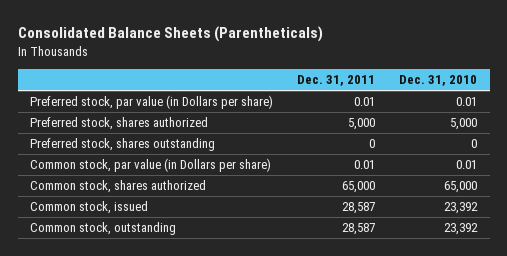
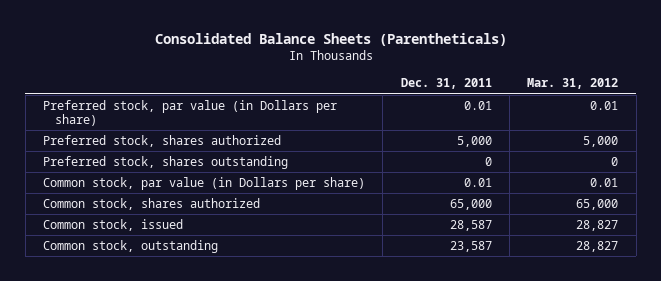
[399,75,478,87] Dec. 31, 2010 -> none
none -> [527,78,619,90] Mar. 31, 2012
[342,223,376,236] 28,587 -> [449,240,492,252] 23,587

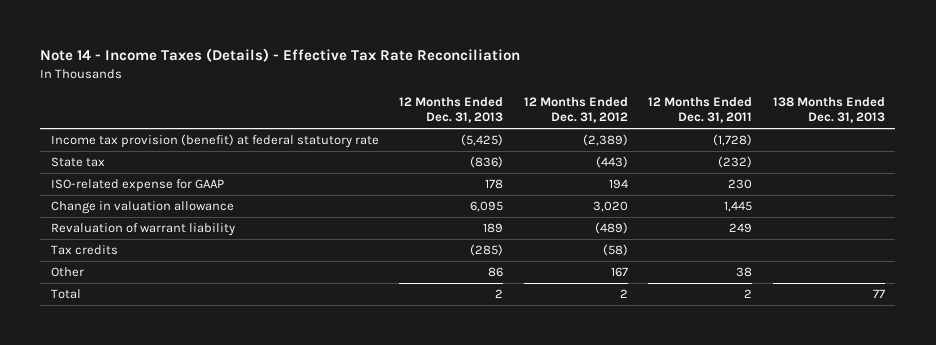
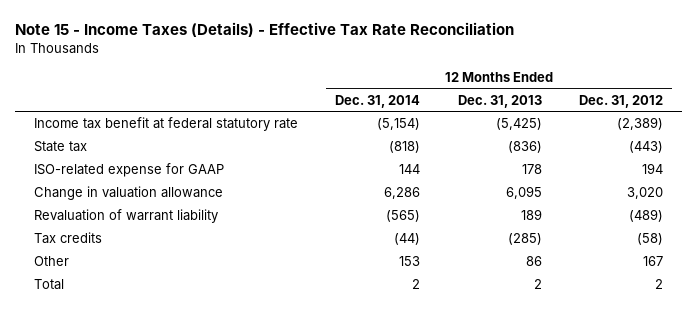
[40,48,521,63] Note 14 - Income Taxes (Details) - Effective Tax Rate Reconciliation -> [15,22,515,38] Note 15 - Income Taxes (Details) - Effective Tax Rate Reconciliation
[648,96,753,124] 12 Months Ended Dec. 31, 2011 -> none
[772,96,885,124] 138 Months Ended Dec. 31, 2013 -> none
none -> [335,94,421,108] Dec. 31, 2014
[50,134,379,149] Income tax provision (benefit) at federal statutory rate -> [33,117,298,132] Income tax benefit at federal statutory rate

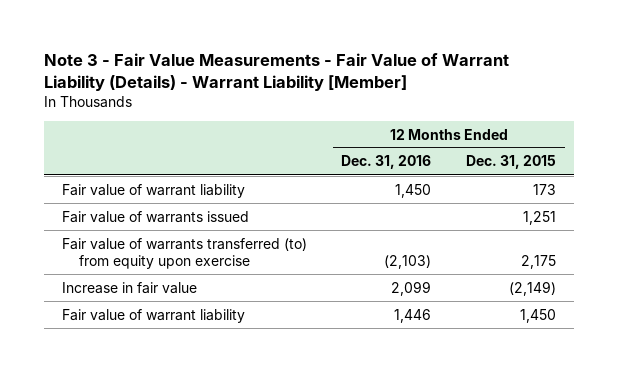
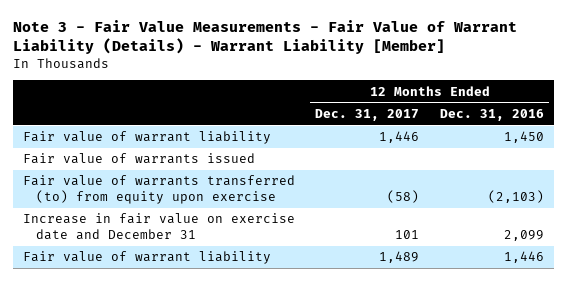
[466,155,557,170] Dec. 31, 2015 -> none
none -> [315,108,420,121] Dec. 31, 2017
[61,281,197,294] Increase in fair value -> [23,213,296,241] Increase in fair value on exercise date and December 31

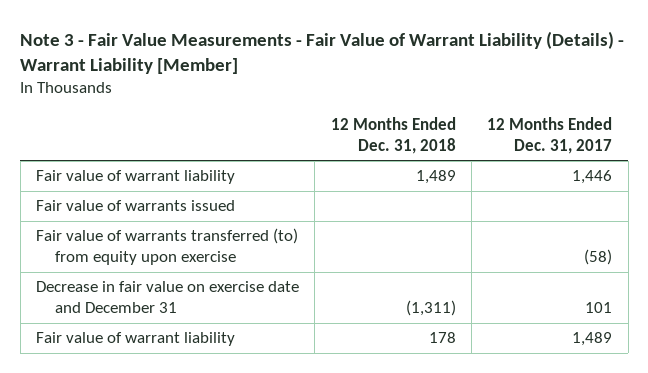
[439,108,544,121] Dec. 31, 2016 -> none
none -> [330,116,456,154] 12 Months Ended Dec. 31, 2018
[23,213,296,241] Increase in fair value on exercise date and December 31 -> [36,281,300,314] Decrease in fair value on exercise date and December 31

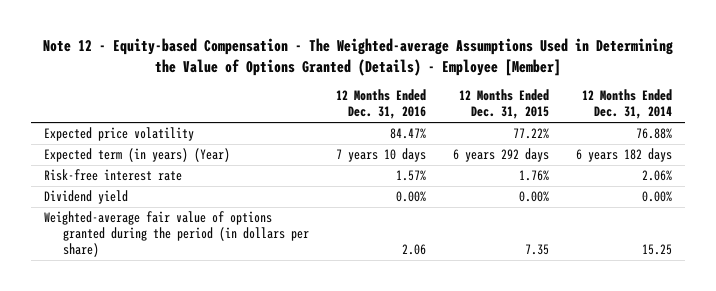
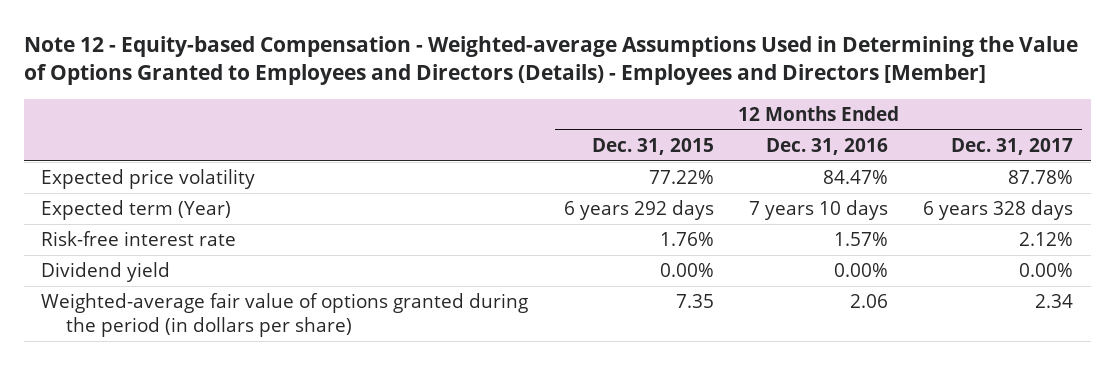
[42,38,673,77] Note 12 - Equity-based Compensation - The Weighted-average Assumptions Used in Determining the Value of Options Granted (Details) - Employee [Member] -> [23,36,1078,86] Note 12 - Equity-based Compensation - Weighted-average Assumptions Used in Determining the Value of Options Granted to Employees and Directors (Details) - Employees and Directors [Member]
[581,89,672,120] 12 Months Ended Dec. 31, 2014 -> none
none -> [951,137,1074,155] Dec. 31, 2017
[44,148,231,163] Expected term (in years) (Year) -> [41,199,232,220] Expected term (Year)

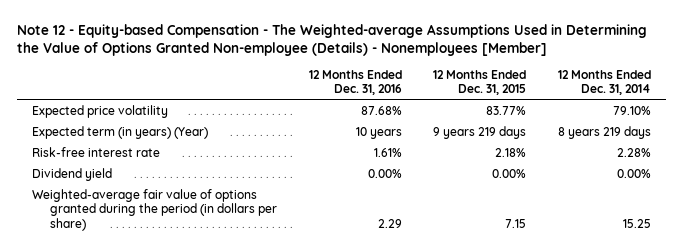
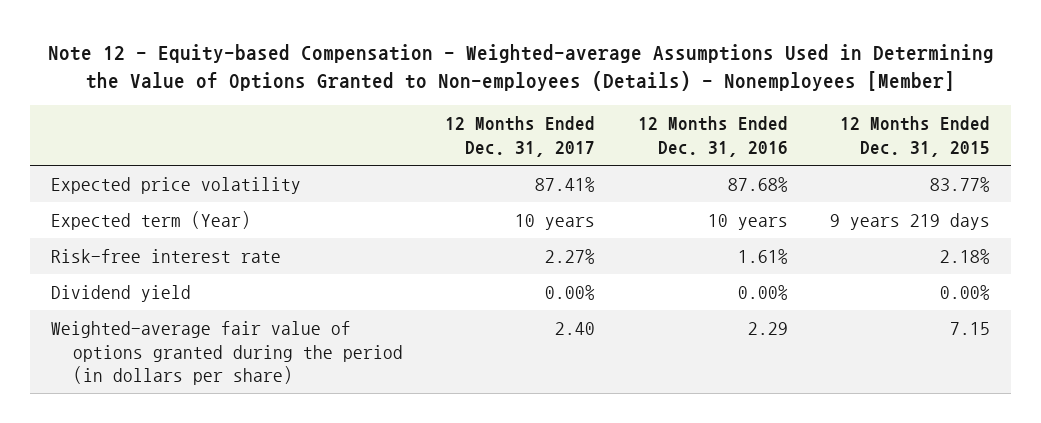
[16,23,647,57] Note 12 - Equity-based Compensation - The Weighted-average Assumptions Used in Determining the Value of Options Granted Non-employee (Details) - Nonemployees [Member] -> [47,43,994,92] Note 12 - Equity-based Compensation - Weighted-average Assumptions Used in Determining the Value of Options Granted to Non-employees (Details) - Nonemployees [Member]
[557,70,651,96] 12 Months Ended Dec. 31, 2014 -> none
none -> [445,116,596,157] 12 Months Ended Dec. 31, 2017
[32,126,209,140] Expected term (in years) (Year) -> [51,210,252,230] Expected term (Year)

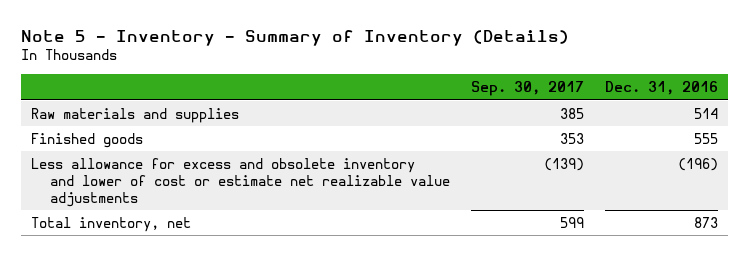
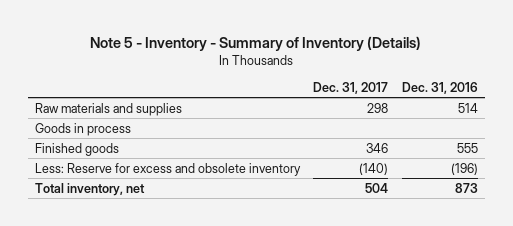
[470,81,584,97] Sep. 30, 2017 -> none
none -> [313,81,389,94] Dec. 31, 2017
none -> [34,122,131,136] Goods in process
[31,157,451,207] Less allowance for excess and obsolete inventory and lower of cost or estimate net realizable value adjustments -> [34,162,301,176] Less: Reserve for excess and obsolete inventory

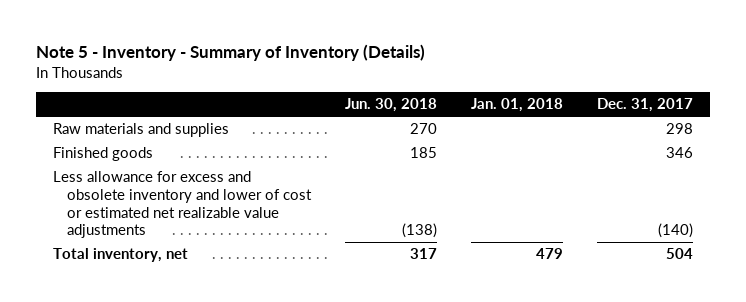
[402,81,479,94] Dec. 31, 2016 -> none
none -> [345,98,438,113] Jun. 30, 2018
none -> [471,98,564,113] Jan. 01, 2018
[34,122,131,136] Goods in process -> none
[34,162,301,176] Less: Reserve for excess and obsolete inventory -> [52,171,312,239] Less allowance for excess and obsolete inventory and lower of cost or estimated net realizable value adjustments

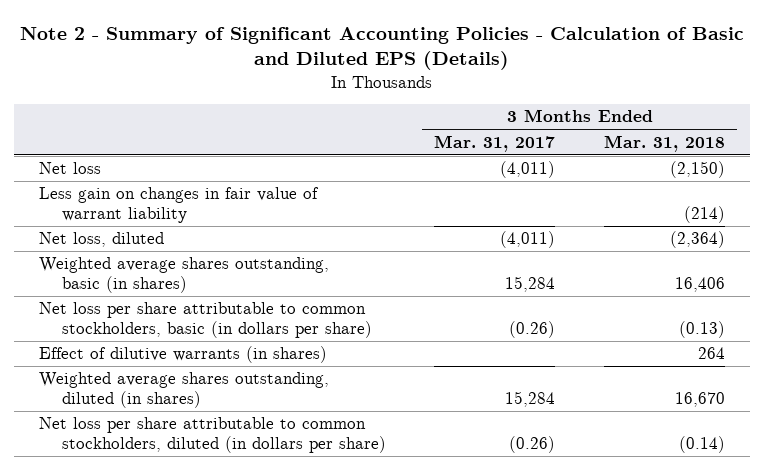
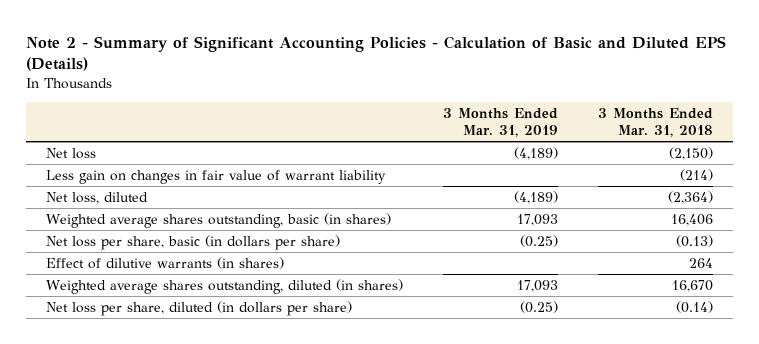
[434,134,556,152] Mar. 31, 2017 -> none
none -> [443,107,559,137] 3 Months Ended Mar. 31, 2019
[38,302,372,338] Net loss per share attributable to common stockholders, basic (in dollars per share) -> [46,234,341,250] Net loss per share, basic (in dollars per share)
[38,417,386,453] Net loss per share attributable to common stockholders, diluted (in dollars per share) -> [46,300,353,316] Net loss per share, diluted (in dollars per share)

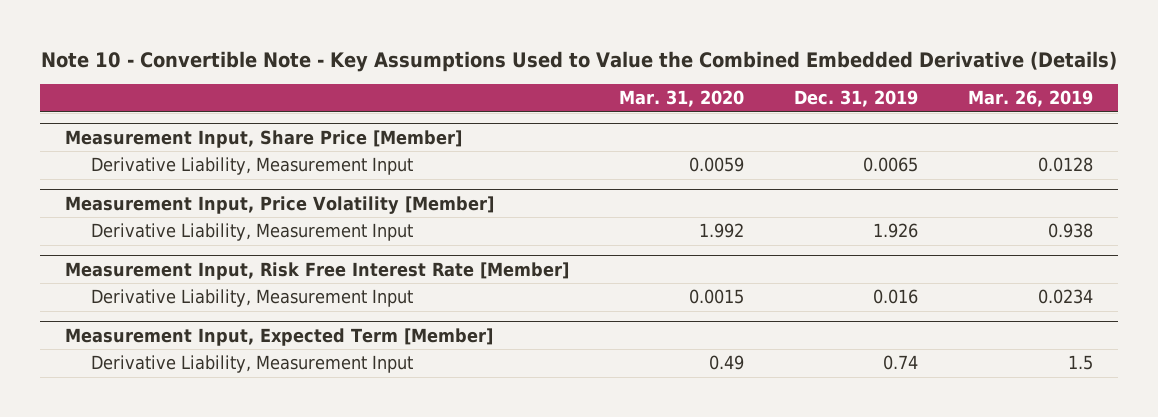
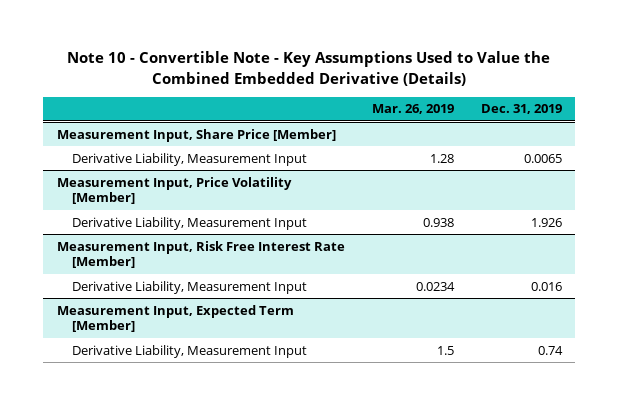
[619,90,745,108] Mar. 31, 2020 -> none
[1038,157,1094,173] 0.0128 -> [429,153,454,163] 1.28

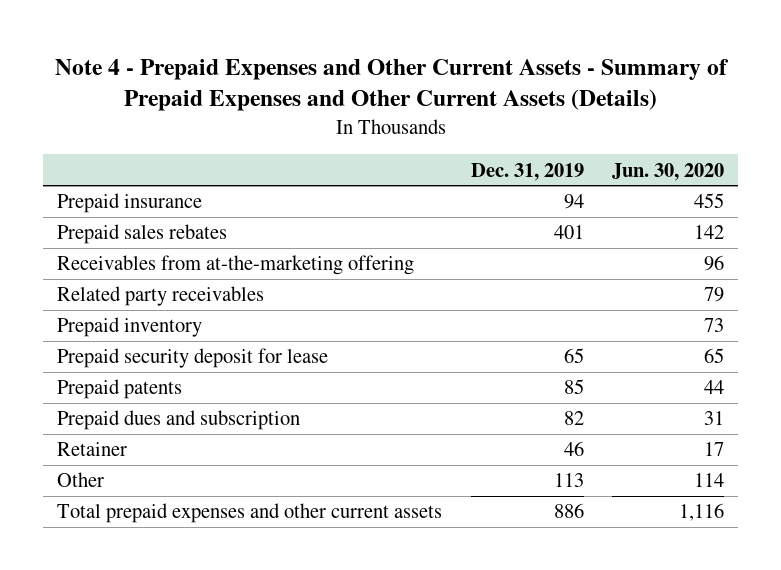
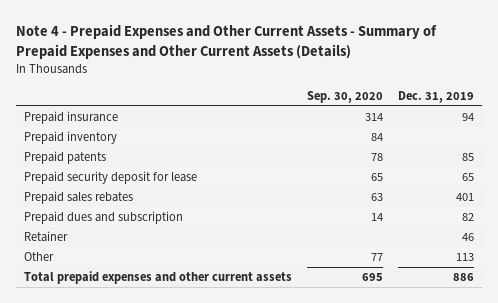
[612,162,725,181] Jun. 30, 2020 -> none
none -> [307,90,384,103] Sep. 30, 2020
[57,255,415,276] Receivables from at-the-marketing offering -> none
[57,286,265,307] Related party receivables -> none
[57,348,329,369] Prepaid security deposit for lease -> [24,171,198,185] Prepaid security deposit for lease
[57,224,228,245] Prepaid sales rebates -> [24,191,134,205] Prepaid sales rebates

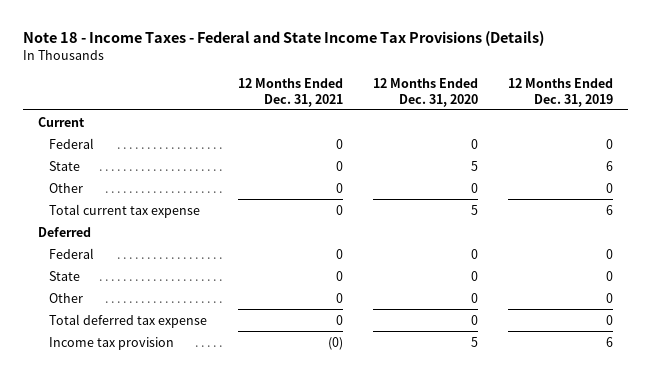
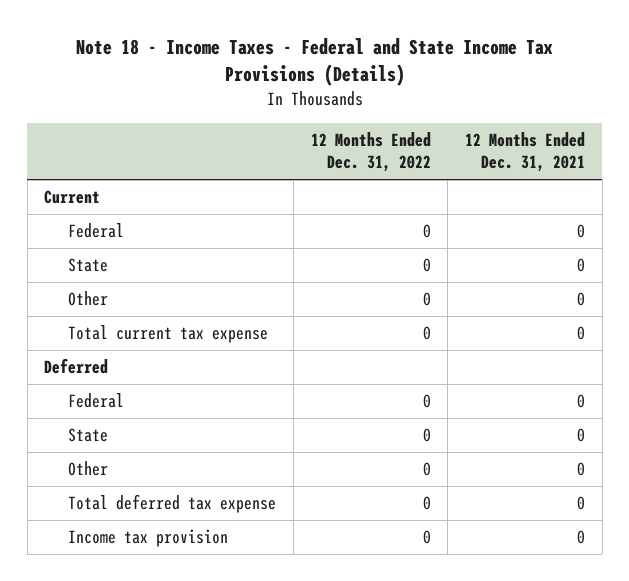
[372,77,478,107] 12 Months Ended Dec. 31, 2020 -> none
[508,77,614,107] 12 Months Ended Dec. 31, 2019 -> none
none -> [310,131,431,172] 12 Months Ended Dec. 31, 2022
[327,336,343,350] (0) -> [577,530,586,545] 0

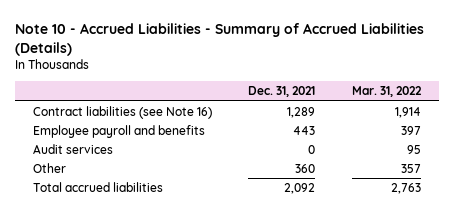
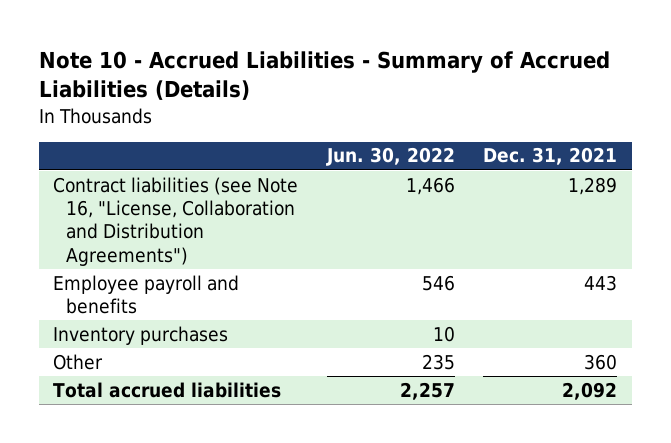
[351,86,422,98] Mar. 31, 2022 -> none
none -> [325,147,455,167] Jun. 30, 2022
[32,106,212,120] Contract liabilities (see Note 16) -> [53,176,299,266] Contract liabilities (see Note 16, "License, Collaboration and Distribution Agreements")
[32,144,113,155] Audit services -> none
none -> [53,325,229,345] Inventory purchases

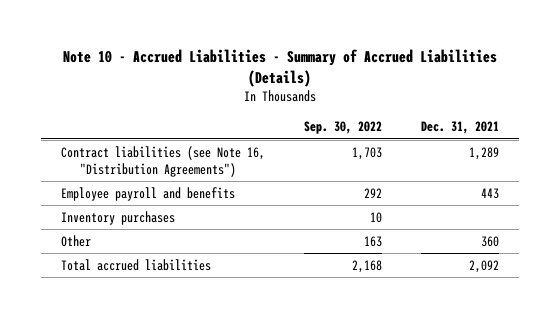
[325,147,455,167] Jun. 30, 2022 -> none
none -> [303,121,382,135] Sep. 30, 2022
[53,176,299,266] Contract liabilities (see Note 16, "License, Collaboration and Distribution Agreements") -> [60,145,265,177] Contract liabilities (see Note 16, "Distribution Agreements")

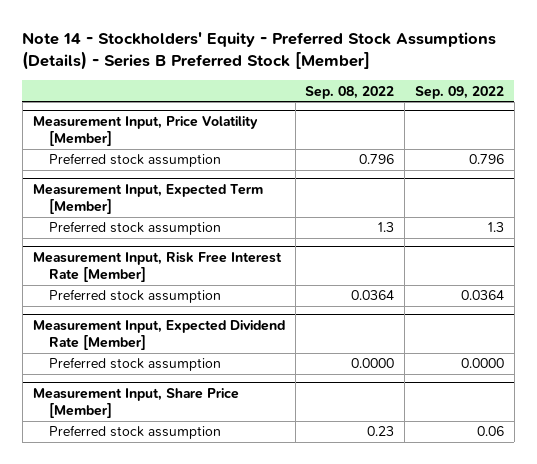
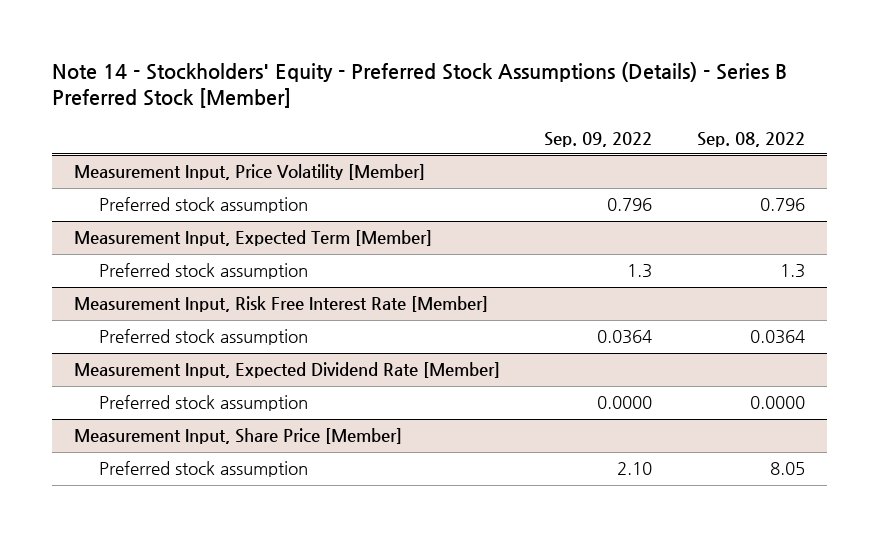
[367,426,395,437] 0.23 -> [769,462,805,476] 8.05
[476,426,504,437] 0.06 -> [617,462,653,476] 2.10

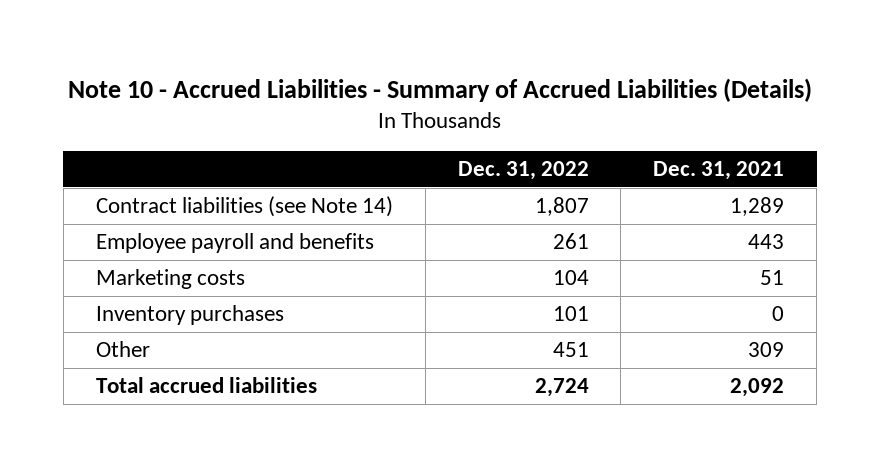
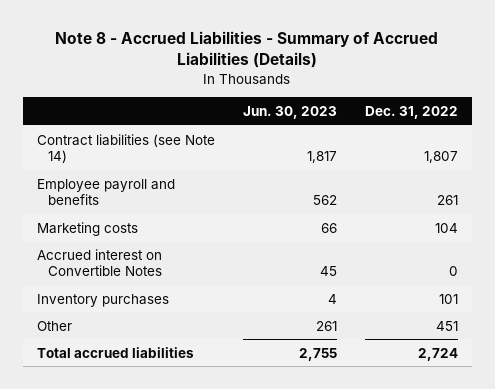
[68,78,813,103] Note 10 - Accrued Liabilities - Summary of Accrued Liabilities (Details) -> [55,31,439,69] Note 8 - Accrued Liabilities - Summary of Accrued Liabilities (Details)
[653,160,785,180] Dec. 31, 2021 -> none
none -> [242,105,337,119] Jun. 30, 2023
none -> [37,248,163,277] Accrued interest on Convertible Notes

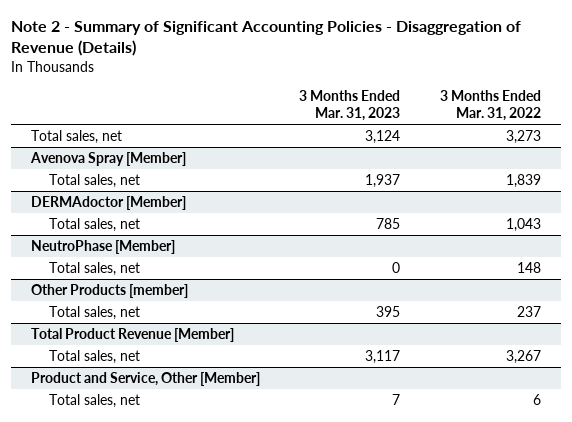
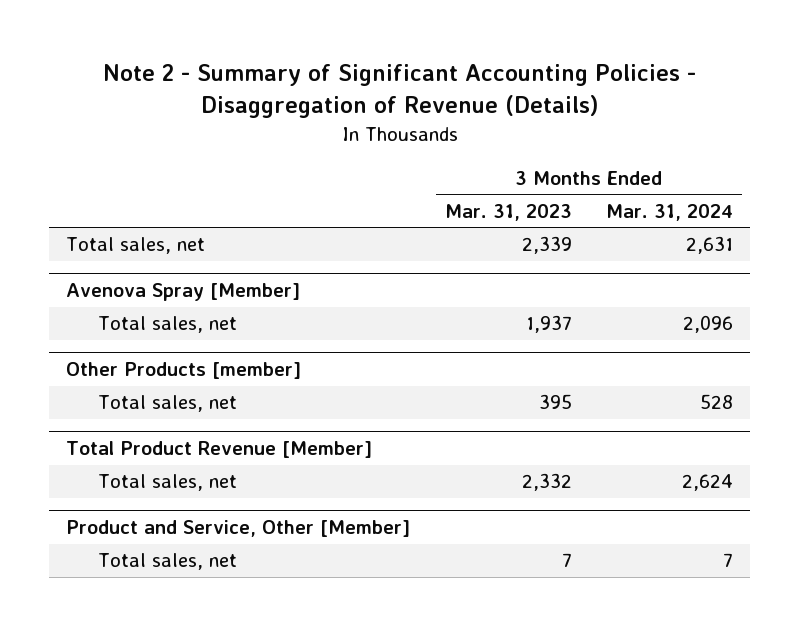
[440,90,542,122] 3 Months Ended Mar. 31, 2022 -> none
none -> [606,203,734,221] Mar. 31, 2024
[365,130,401,145] 3,124 -> [521,236,572,255] 2,339
[30,196,186,211] DERMAdoctor [Member] -> none
[49,218,141,233] Total sales, net -> none
[30,240,175,255] NeutroPhase [Member] -> none
[49,262,141,277] Total sales, net -> none
[365,350,401,365] 3,117 -> [521,473,572,492] 2,332

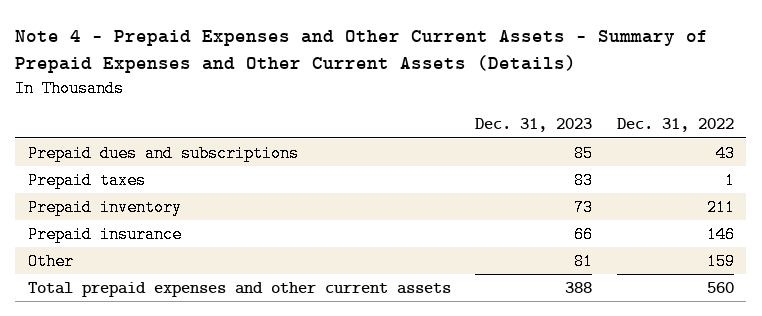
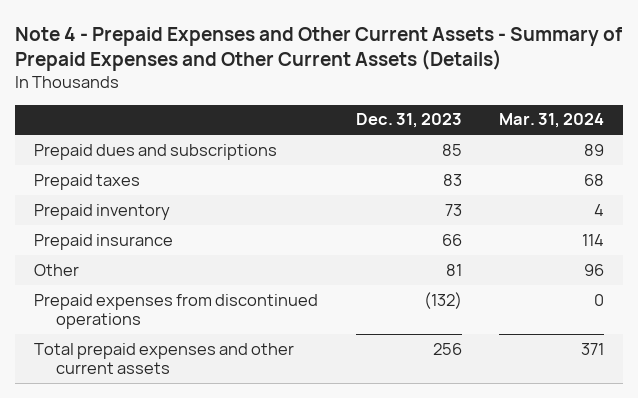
[617,118,735,133] Dec. 31, 2022 -> none
none -> [499,113,605,129] Mar. 31, 2024
none -> [33,293,318,330] Prepaid expenses from discontinued operations
[565,281,593,293] 388 -> [432,342,462,355] 256

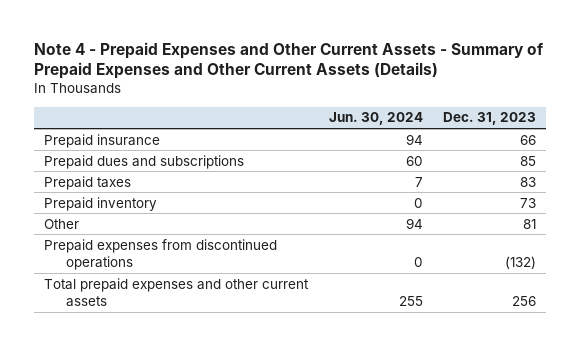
[499,113,605,129] Mar. 31, 2024 -> none
none -> [328,112,423,126] Jun. 30, 2024
[33,233,173,250] Prepaid insurance -> [44,133,161,148] Prepaid insurance

